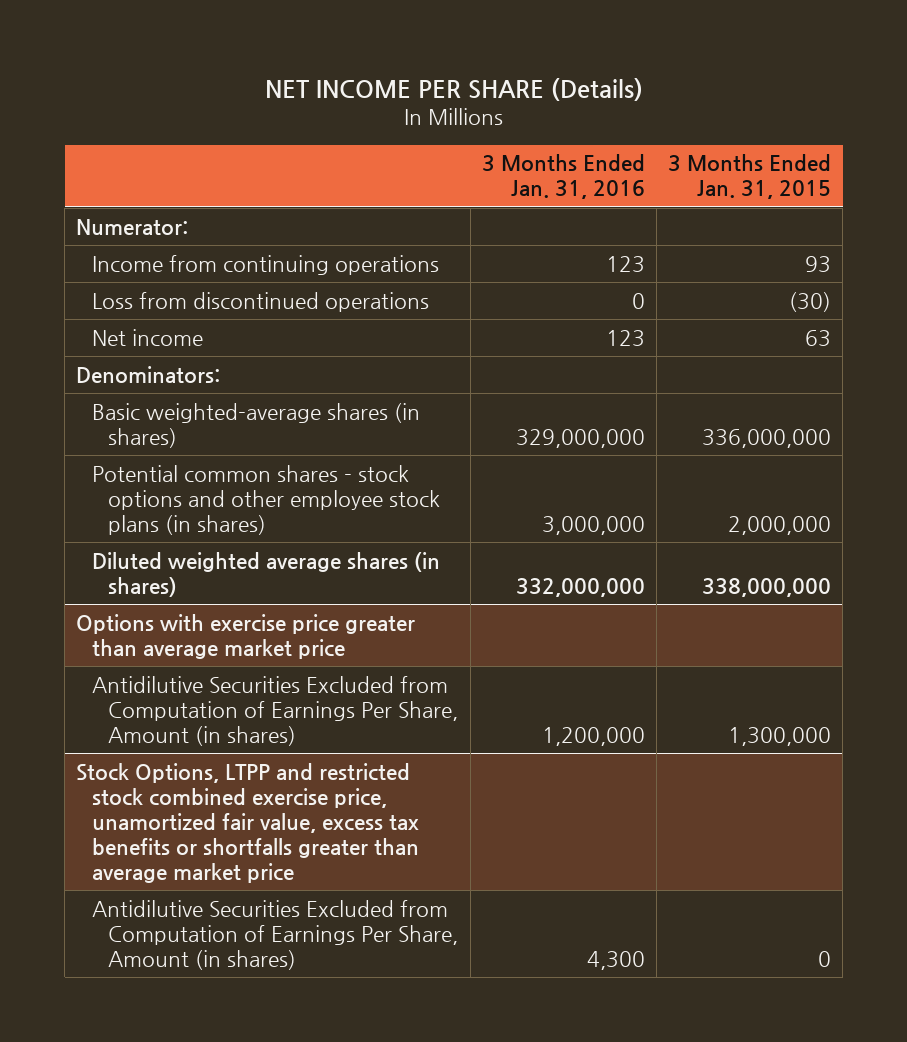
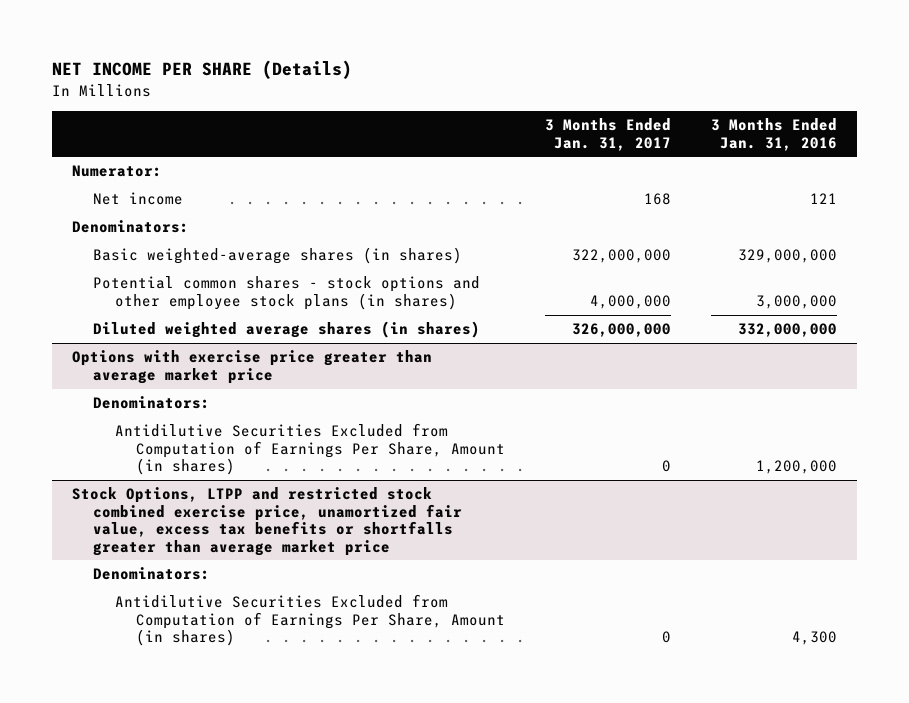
[667,154,831,200] 3 Months Ended Jan. 31, 2015 -> none
none -> [544,118,671,151] 3 Months Ended Jan. 31, 2017
[92,254,440,275] Income from continuing operations -> none
[92,291,430,312] Loss from discontinued operations -> none
[605,329,645,347] 123 -> [810,193,838,205] 121
none -> [93,396,211,410] Denominators:
none -> [93,567,211,581] Denominators:

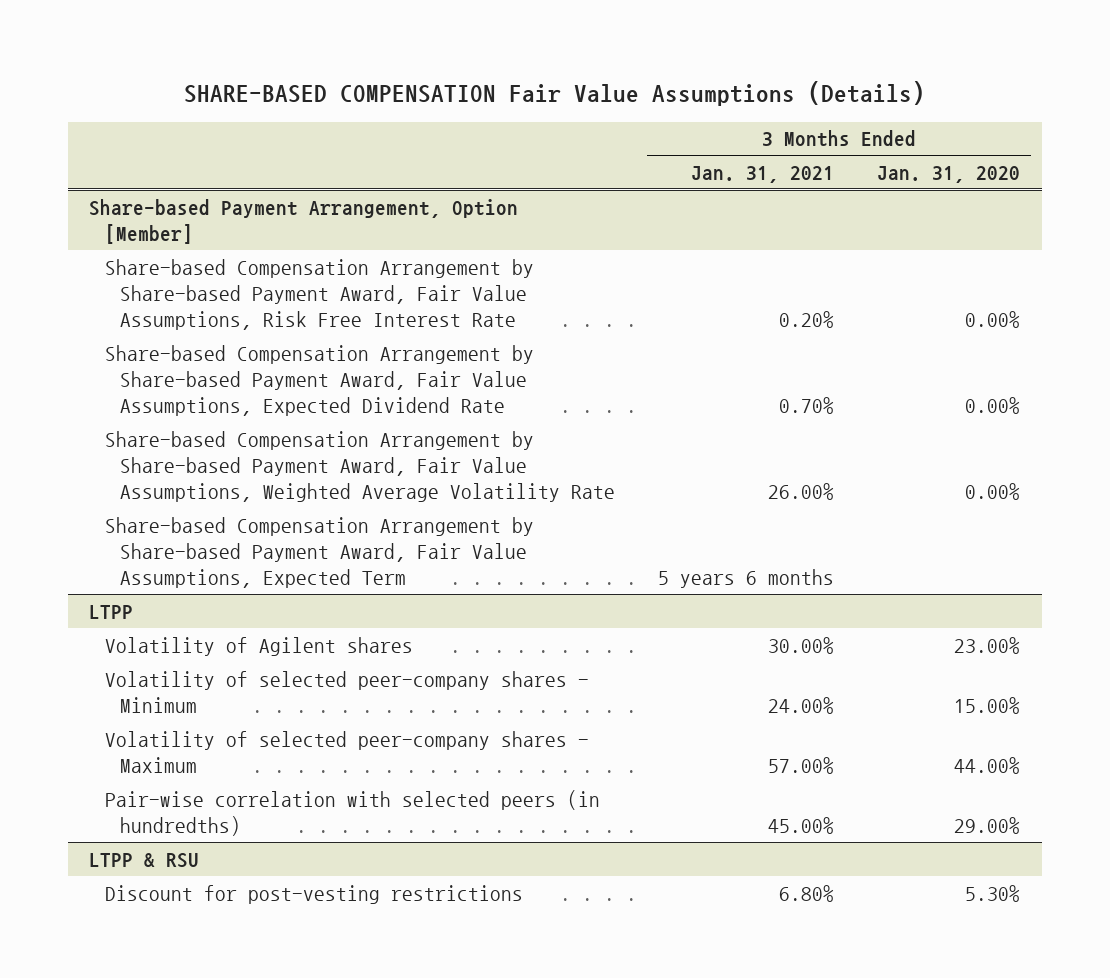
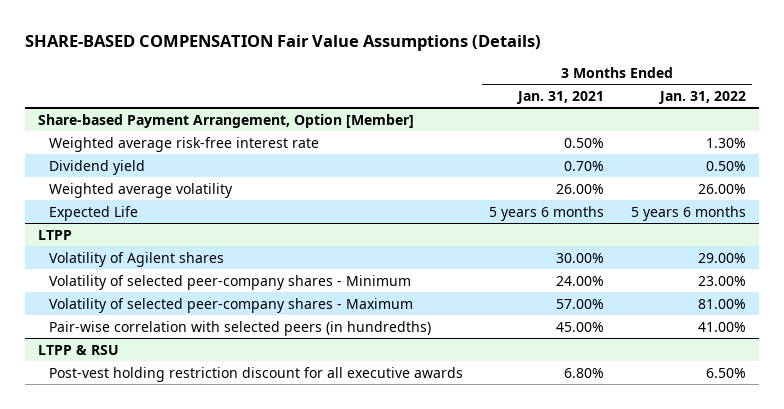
[877,165,1021,183] Jan. 31, 2020 -> none
none -> [657,90,746,104] Jan. 31, 2022
[104,258,534,331] Share-based Compensation Arrangement by Share-based Payment Award, Fair Value Assumptions, Risk Free Interest Rate -> [48,136,319,152] Weighted average risk-free interest rate
[779,311,835,329] 0.20% -> [564,137,605,148] 0.50%
[104,344,534,417] Share-based Compensation Arrangement by Share-based Payment Award, Fair Value Assumptions, Expected Dividend Rate -> [48,159,145,175] Dividend yield
[104,430,616,503] Share-based Compensation Arrangement by Share-based Payment Award, Fair Value Assumptions, Weighted Average Volatility Rate -> [48,182,233,198] Weighted average volatility
[104,516,534,589] Share-based Compensation Arrangement by Share-based Payment Award, Fair Value Assumptions, Expected Term -> [48,205,138,221] Expected Life
[104,884,523,904] Discount for post-vesting restrictions -> [48,366,463,382] Post-vest holding restriction discount for all executive awards

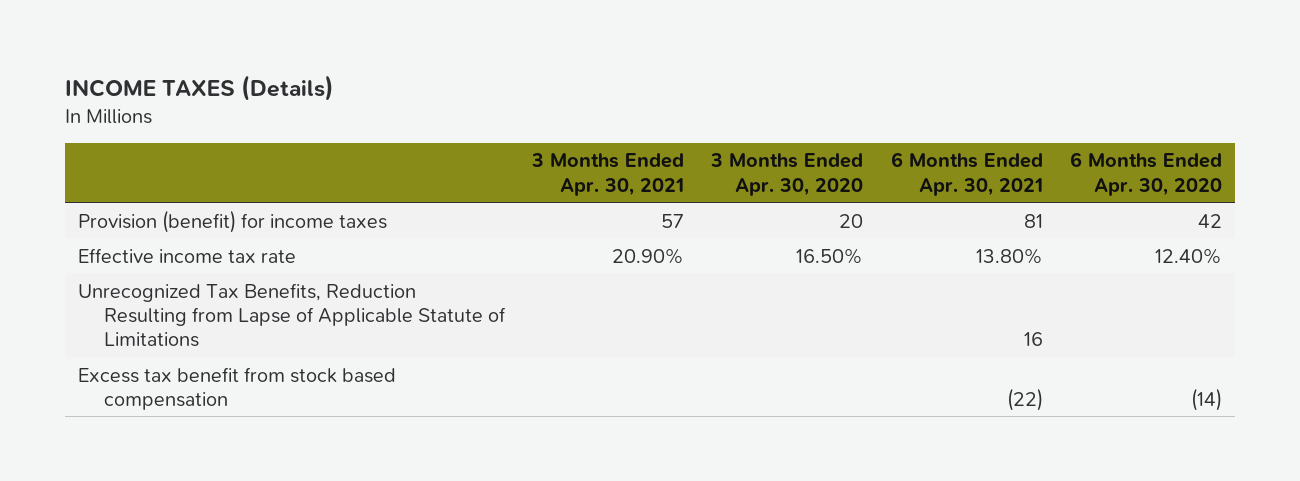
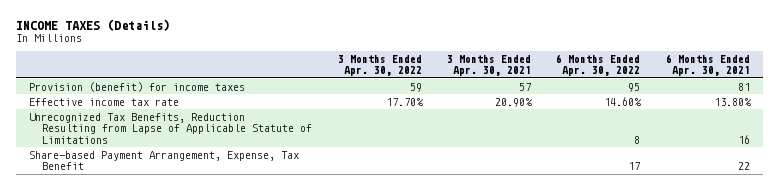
[710,153,864,196] 3 Months Ended Apr. 30, 2020 -> none
[1069,152,1222,196] 6 Months Ended Apr. 30, 2020 -> none
none -> [337,55,422,77] 3 Months Ended Apr. 30, 2022
none -> [556,54,641,77] 6 Months Ended Apr. 30, 2022
[78,366,397,410] Excess tax benefit from stock based compensation -> none
none -> [28,150,299,171] Share-based Payment Arrangement, Expense, Tax Benefit

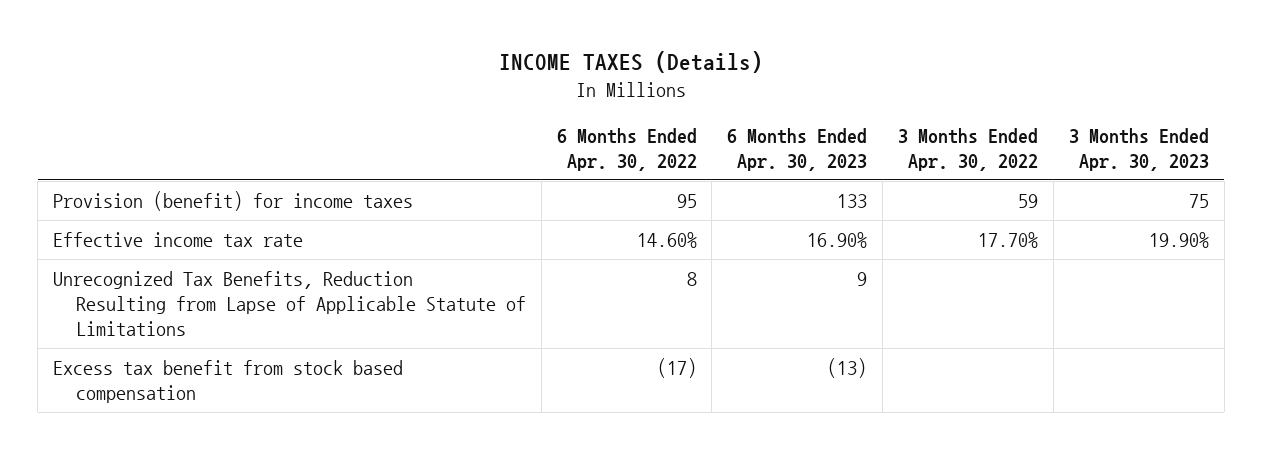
[446,55,531,77] 3 Months Ended Apr. 30, 2021 -> none
[665,54,750,77] 6 Months Ended Apr. 30, 2021 -> none
none -> [727,127,868,171] 6 Months Ended Apr. 30, 2023
none -> [1068,127,1209,171] 3 Months Ended Apr. 30, 2023
[28,150,299,171] Share-based Payment Arrangement, Expense, Tax Benefit -> none
none -> [53,359,404,403] Excess tax benefit from stock based compensation

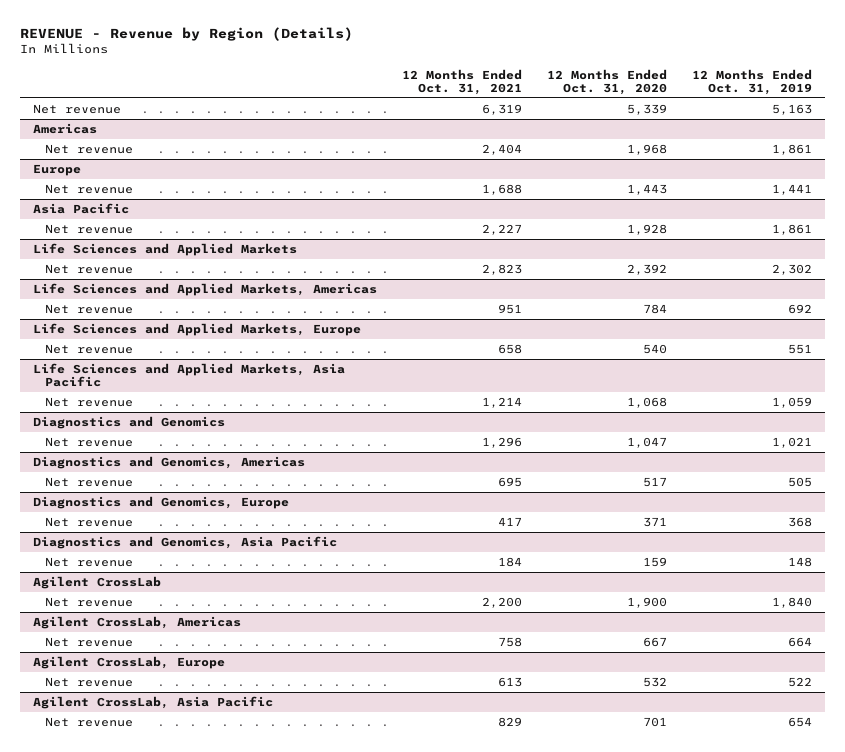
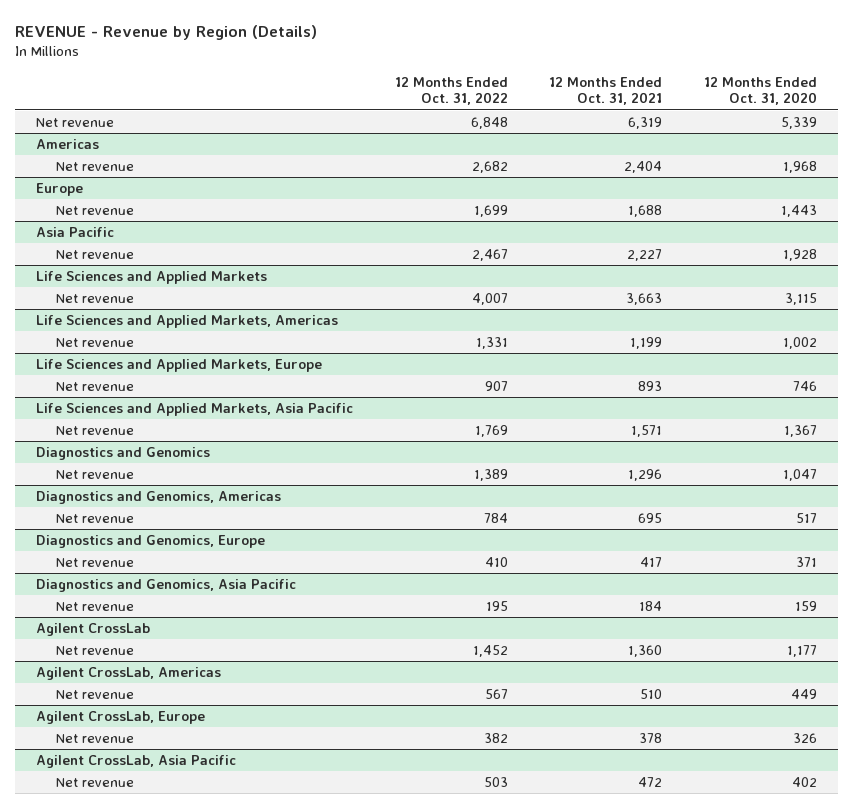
[692,68,813,96] 12 Months Ended Oct. 31, 2019 -> none
none -> [394,76,508,106] 12 Months Ended Oct. 31, 2022
[481,263,522,275] 2,823 -> [626,292,663,305] 3,663
[626,263,667,275] 2,392 -> [785,292,818,305] 3,115
[497,303,522,314] 951 -> [630,336,663,349] 1,199
[642,303,667,314] 784 -> [783,336,818,349] 1,002
[497,343,522,354] 658 -> [638,380,663,391] 893
[642,343,667,354] 540 -> [793,380,818,391] 746
[481,396,522,408] 1,214 -> [631,424,663,437] 1,571
[626,396,667,408] 1,068 -> [784,424,818,437] 1,367
[481,596,522,608] 2,200 -> [628,644,663,657] 1,360
[626,596,667,608] 1,900 -> [787,644,818,657] 1,177
[497,636,522,647] 758 -> [640,688,663,699] 510
[642,636,667,647] 667 -> [791,688,818,699] 449
[497,676,522,687] 613 -> [639,732,663,743] 378
[642,676,667,687] 532 -> [793,732,818,743] 326
[497,716,522,727] 829 -> [638,776,663,787] 472
[642,716,667,727] 701 -> [792,776,818,787] 402

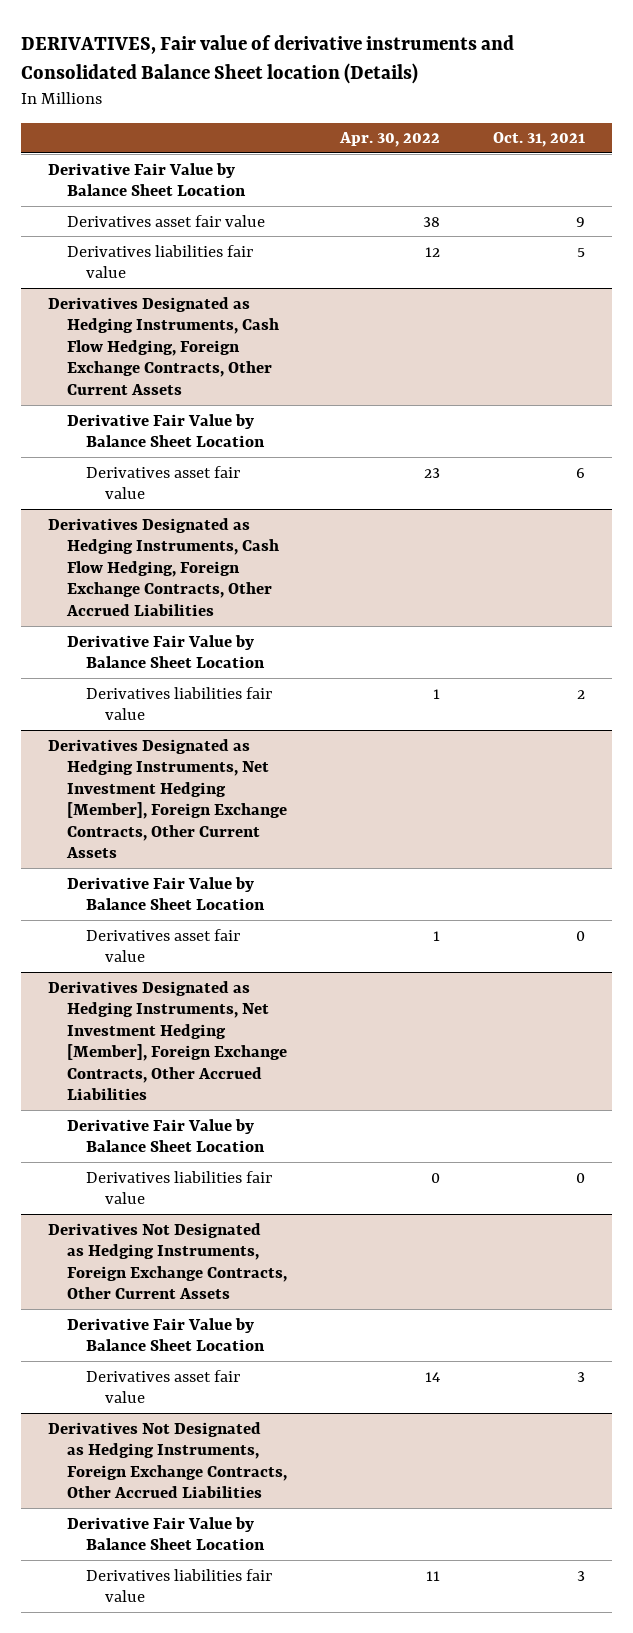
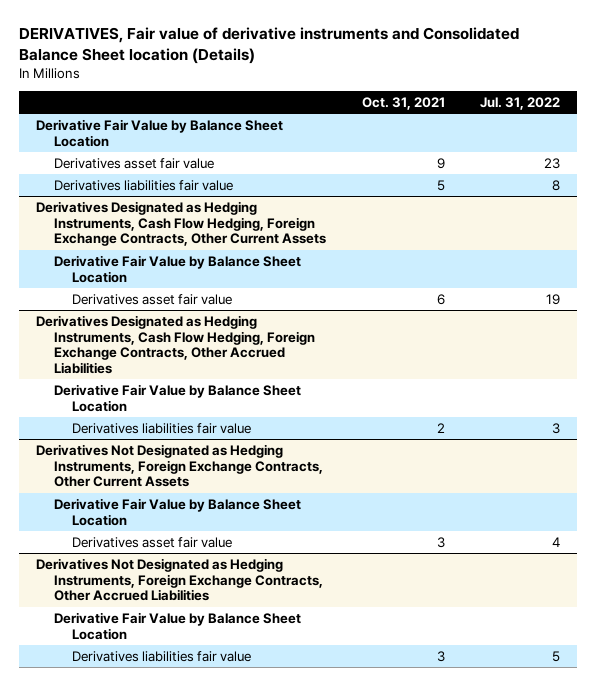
[338,132,440,148] Apr. 30, 2022 -> none
none -> [479,96,560,110] Jul. 31, 2022
[47,738,287,859] Derivatives Designated as Hedging Instruments, Net Investment Hedging [Member], Foreign Exchange Contracts, Other Current Assets -> none
[66,876,265,911] Derivative Fair Value by Balance Sheet Location -> none
[85,928,240,963] Derivatives asset fair value -> none
[47,980,287,1101] Derivatives Designated as Hedging Instruments, Net Investment Hedging [Member], Foreign Exchange Contracts, Other Accrued Liabilities -> none
[66,1118,265,1153] Derivative Fair Value by Balance Sheet Location -> none
[85,1170,272,1205] Derivatives liabilities fair value -> none

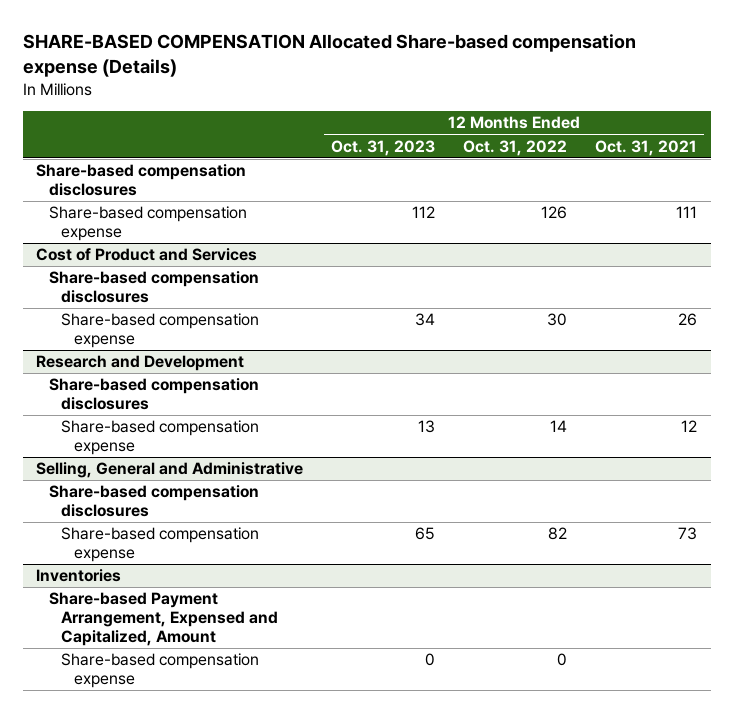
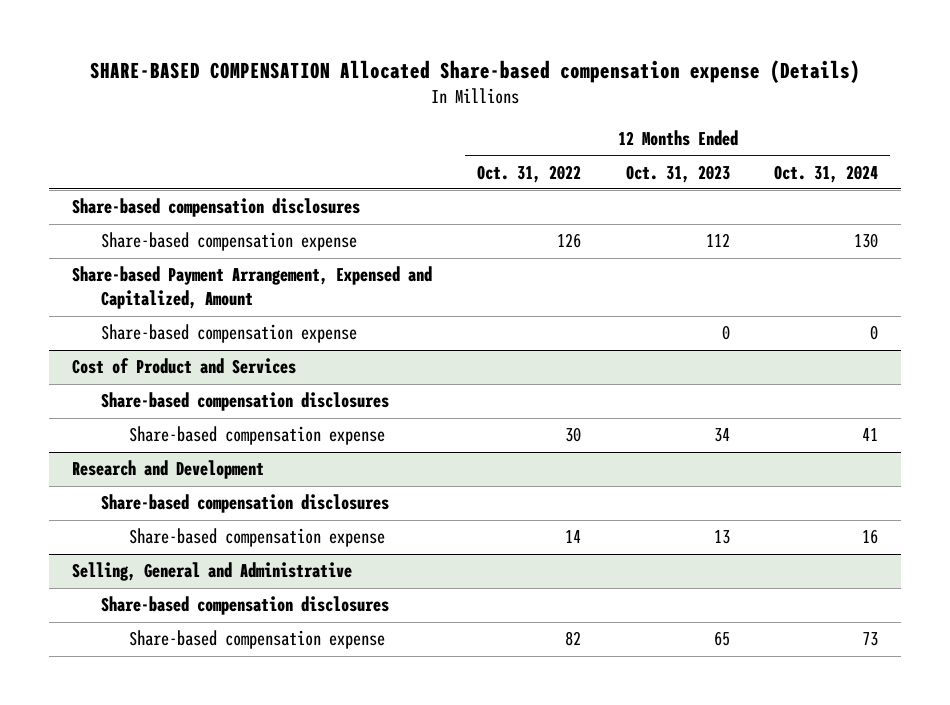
[595,139,698,156] Oct. 31, 2021 -> none
none -> [774,164,879,183] Oct. 31, 2024
none -> [71,266,432,310] Share-based Payment Arrangement, Expensed and Capitalized, Amount
none -> [100,324,357,344] Share-based compensation expense
[36,569,122,583] Inventories -> none
[48,592,279,647] Share-based Payment Arrangement, Expensed and Capitalized, Amount -> none
[61,653,260,689] Share-based compensation expense -> none

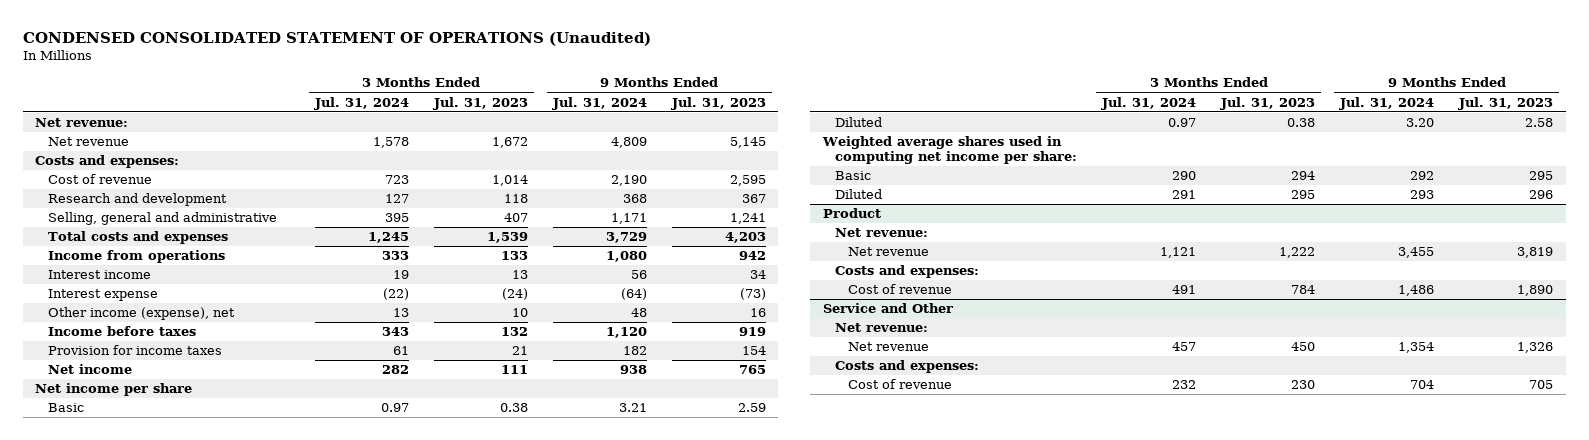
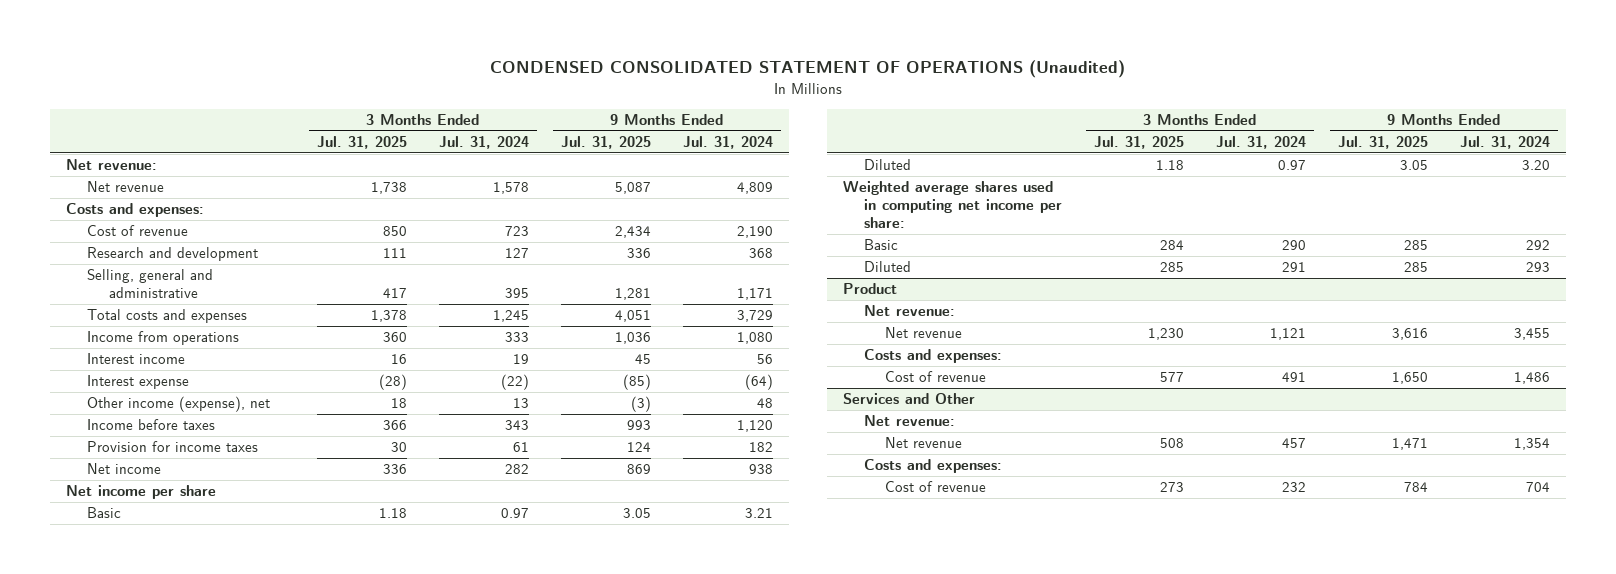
[432,96,528,110] Jul. 31, 2023 -> none
[670,96,766,110] Jul. 31, 2023 -> none
none -> [317,135,408,149] Jul. 31, 2025
none -> [561,135,652,149] Jul. 31, 2025
[822,303,953,314] Service and Other -> [842,393,975,405] Services and Other

